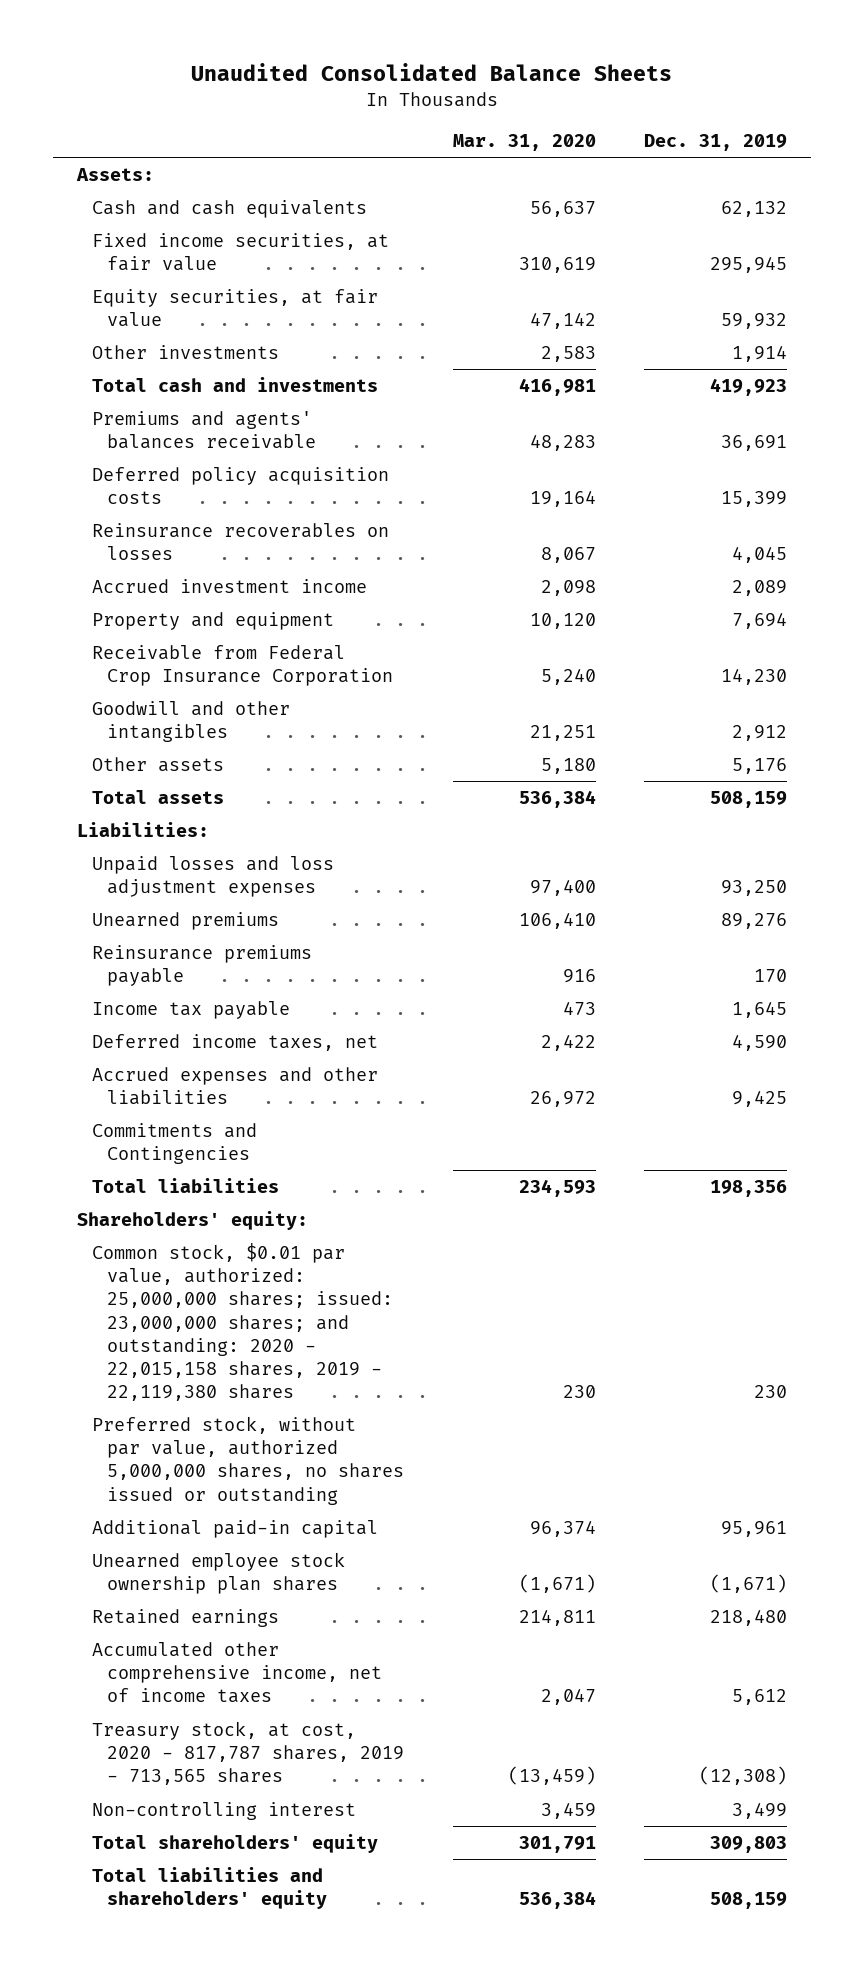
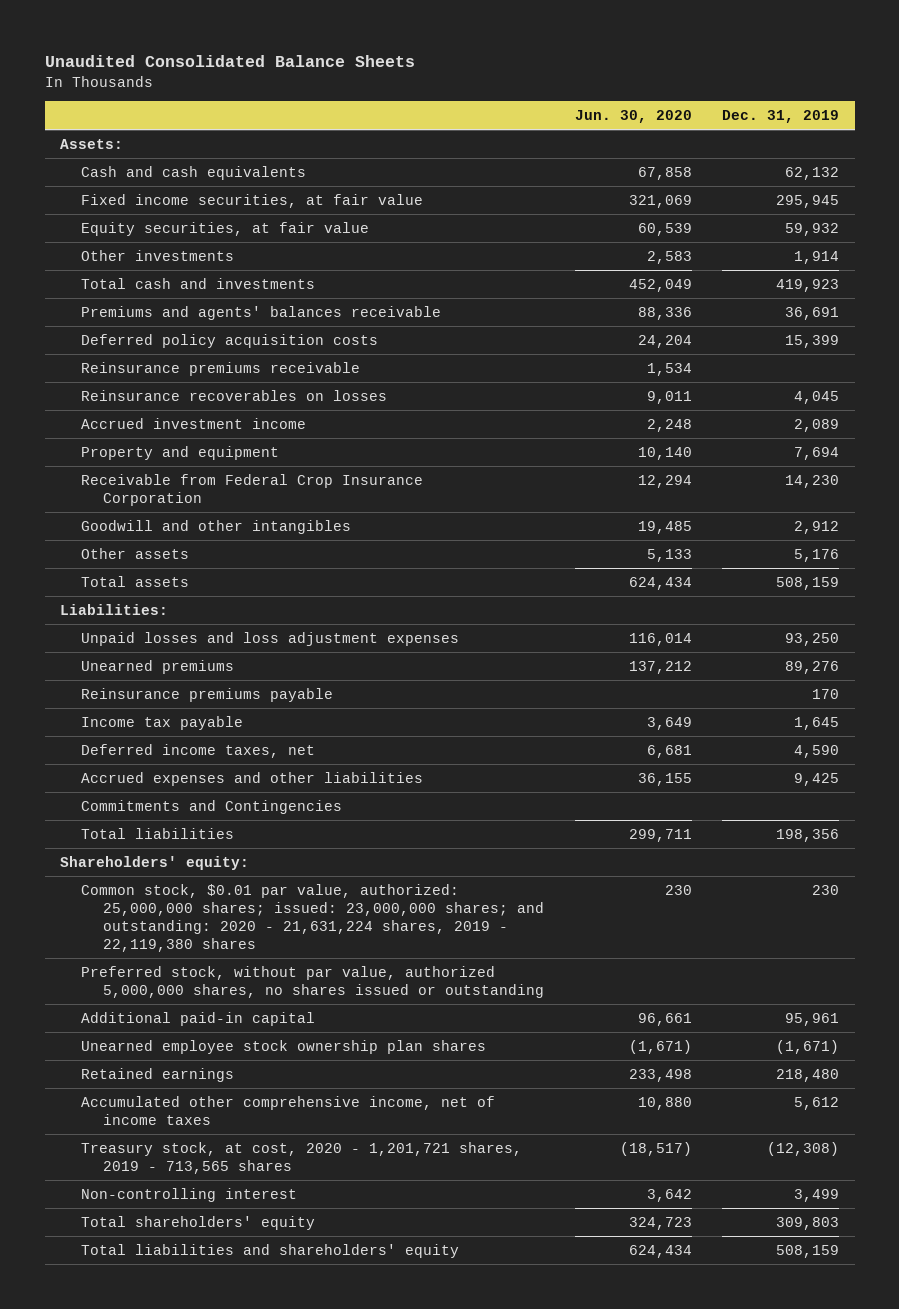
[452,134,596,152] Mar. 31, 2020 -> none
none -> [574,110,692,124] Jun. 30, 2020
none -> [81,361,361,376] Reinsurance premiums receivable
[92,1242,394,1402] Common stock, $0.01 par value, authorized: 25,000,000 shares; issued: 23,000,000 shares; and outstanding: 2020 - 22,015,158 shares, 2019 - 22,119,380 shares -> [81,883,545,952] Common stock, $0.01 par value, authorized: 25,000,000 shares; issued: 23,000,000 shares; and outstanding: 2020 - 21,631,224 shares, 2019 - 22,119,380 shares
[92,1720,405,1786] Treasury stock, at cost, 2020 - 817,787 shares, 2019 - 713,565 shares -> [81,1141,523,1174] Treasury stock, at cost, 2020 - 1,201,721 shares, 2019 - 713,565 shares

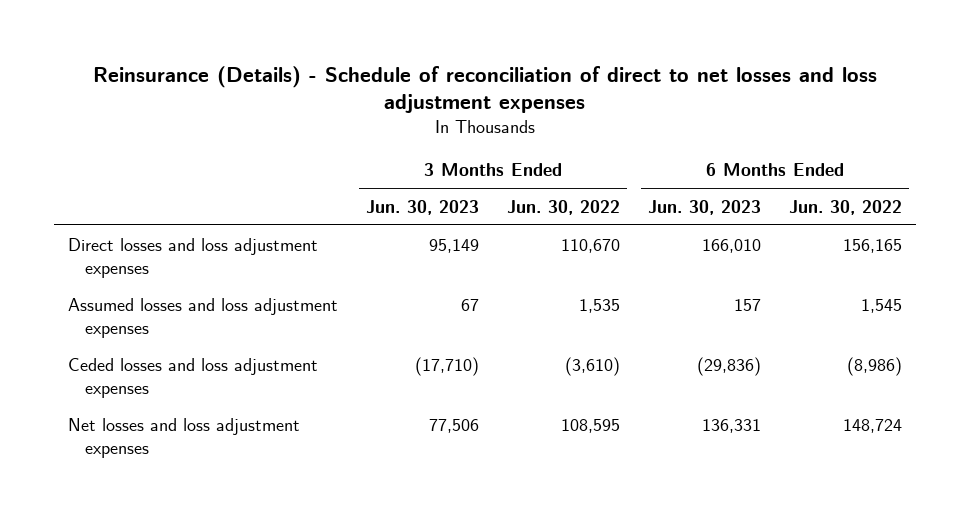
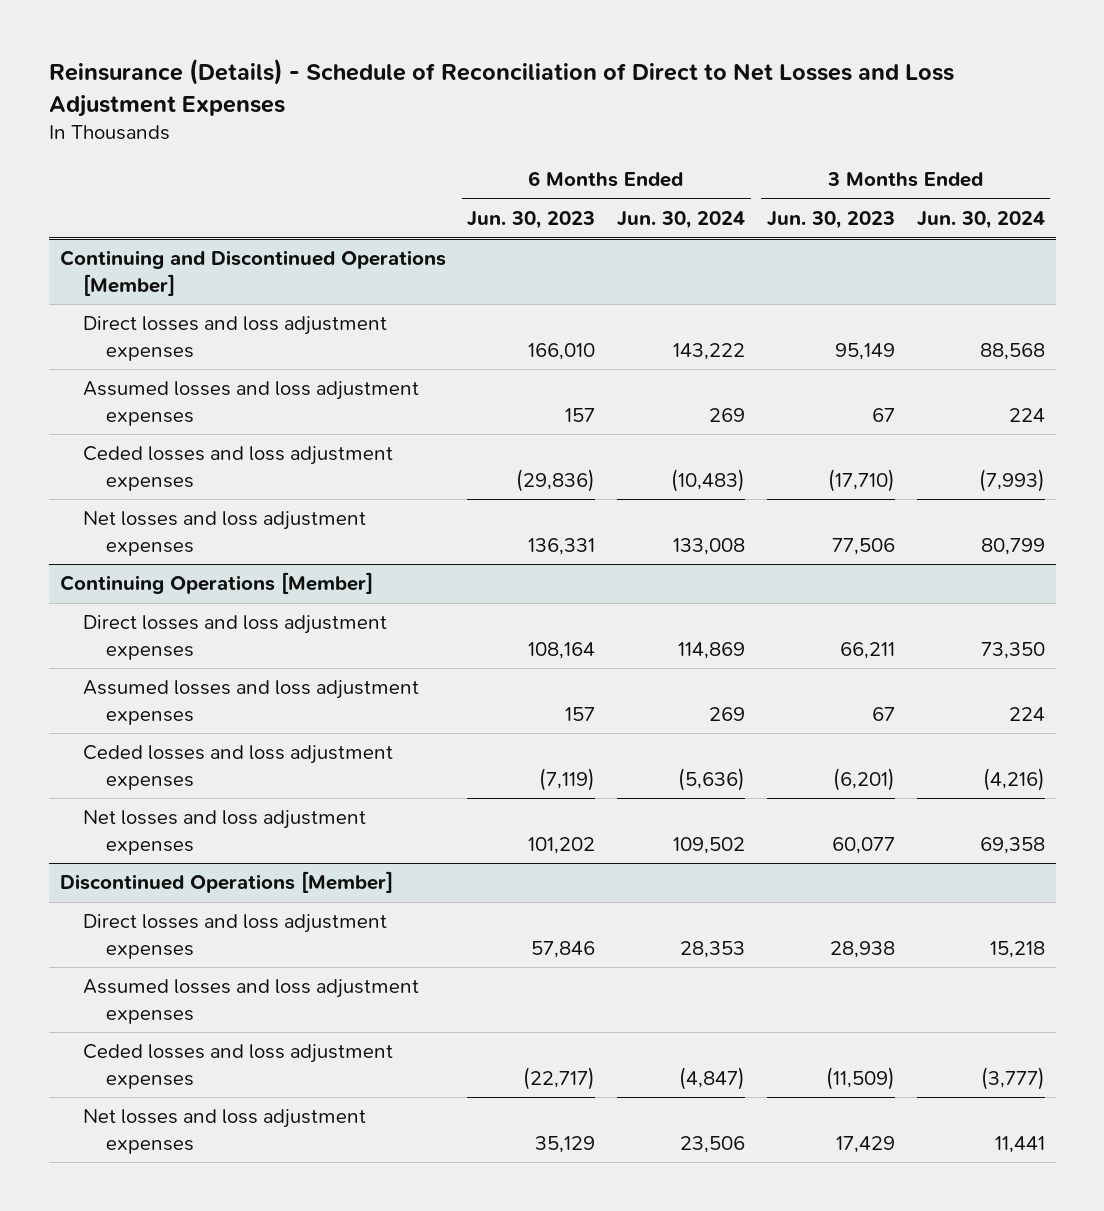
[93,65,878,114] Reinsurance (Details) - Schedule of reconciliation of direct to net losses and loss adjustment expenses -> [48,59,954,117] Reinsurance (Details) - Schedule of Reconciliation of Direct to Net Losses and Loss Adjustment Expenses
[507,199,621,215] Jun. 30, 2022 -> none
[789,199,903,215] Jun. 30, 2022 -> none
none -> [617,210,746,229] Jun. 30, 2024
none -> [916,210,1045,229] Jun. 30, 2024
none -> [59,250,446,296] Continuing and Discontinued Operations [Member]
none -> [59,572,373,595] Continuing Operations [Member]
none -> [82,615,387,660] Direct losses and loss adjustment expenses
none -> [82,680,419,725] Assumed losses and loss adjustment expenses
none -> [82,745,393,790] Ceded losses and loss adjustment expenses
none -> [82,810,366,855] Net losses and loss adjustment expenses
none -> [59,871,393,894] Discontinued Operations [Member]
none -> [82,914,387,959] Direct losses and loss adjustment expenses
none -> [82,979,419,1024] Assumed losses and loss adjustment expenses
none -> [82,1044,393,1089] Ceded losses and loss adjustment expenses
none -> [82,1109,366,1154] Net losses and loss adjustment expenses

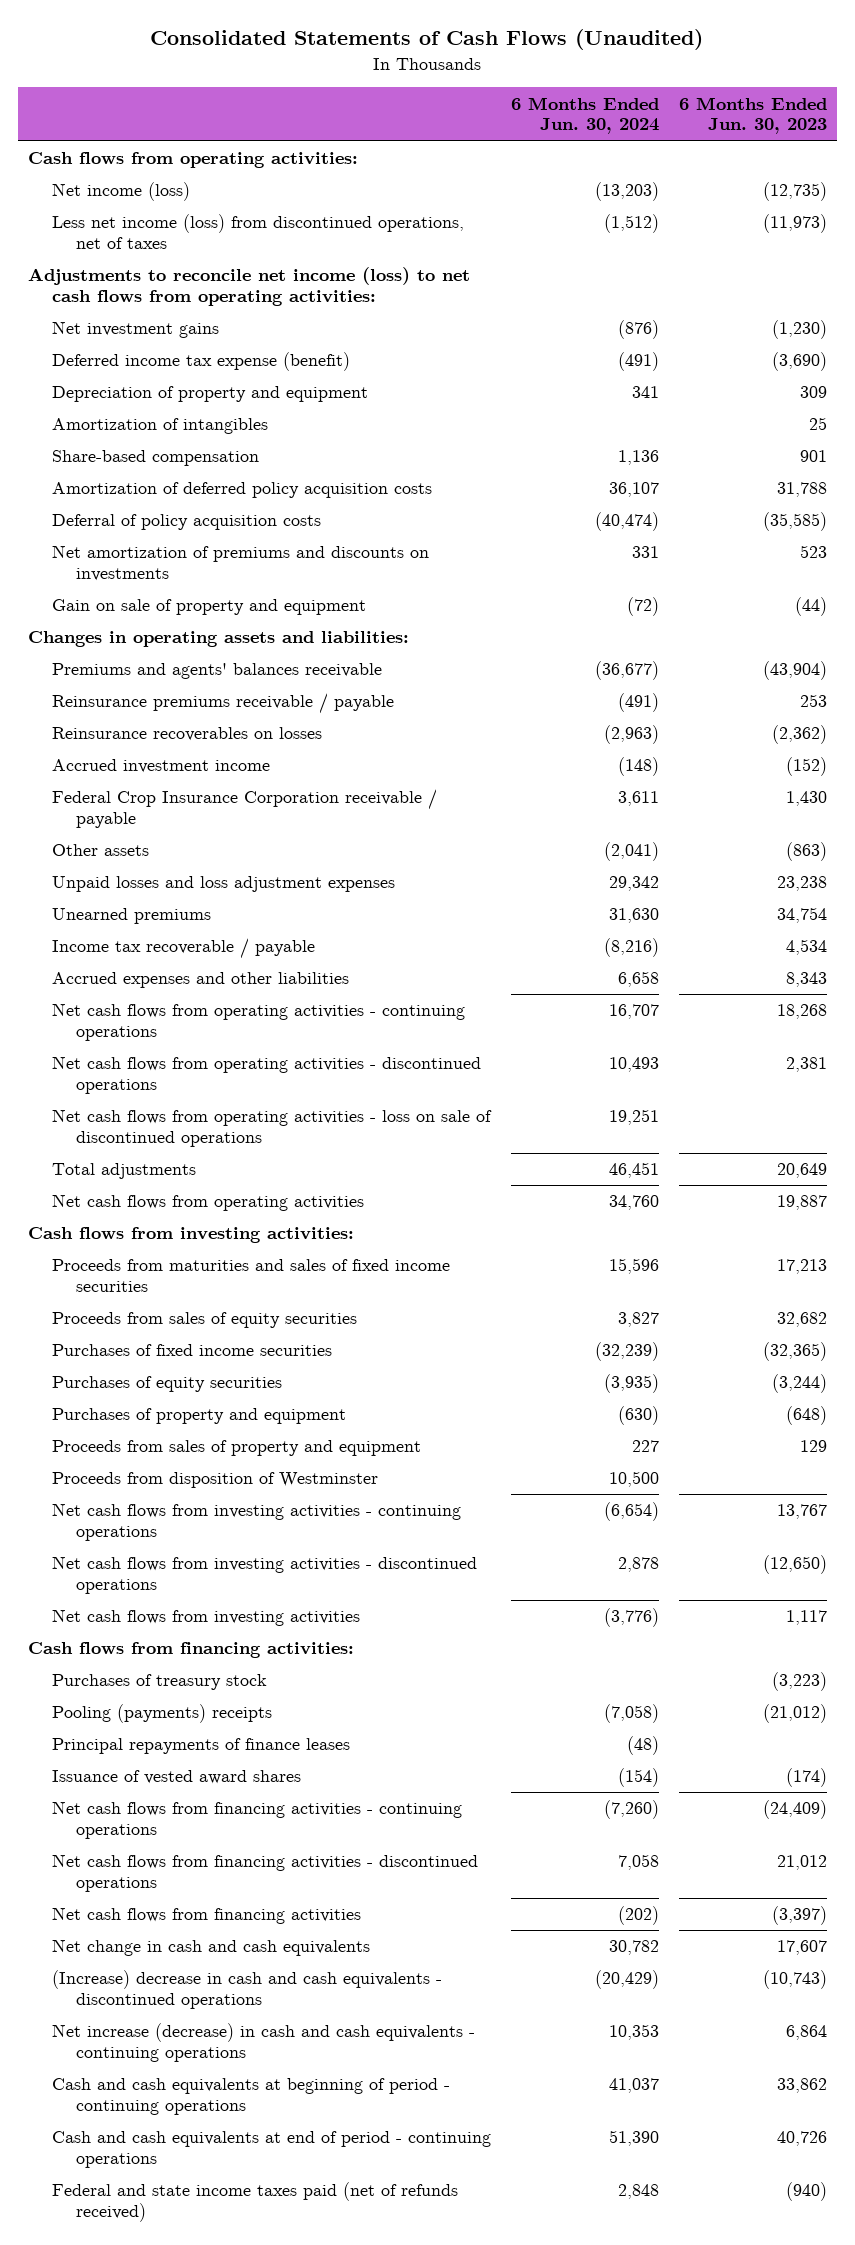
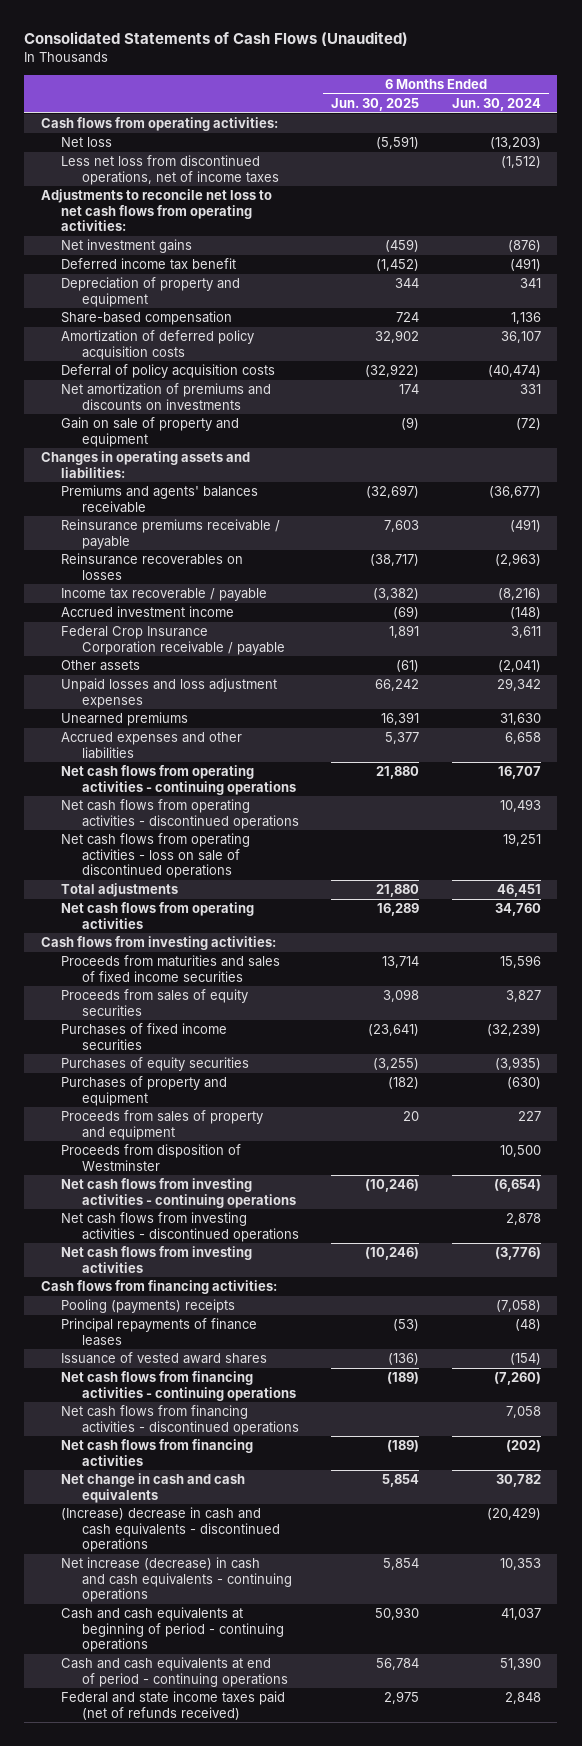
[679,96,828,135] 6 Months Ended Jun. 30, 2023 -> none
none -> [331,97,420,111] Jun. 30, 2025
[51,182,190,202] Net income (loss) -> [61,137,113,148] Net loss
[51,214,464,250] Less net income (loss) from discontinued operations, net of taxes -> [61,155,279,185] Less net loss from discontinued operations, net of income taxes
[27,267,470,307] Adjustments to reconcile net income (loss) to net cash flows from operating activities: -> [40,189,272,232] Adjustments to reconcile net loss to net cash flows from operating activities:
[51,352,350,372] Deferred income tax expense (benefit) -> [61,258,237,271] Deferred income tax benefit
[51,418,268,435] Amortization of intangibles -> none
[51,938,315,960] Income tax recoverable / payable -> [61,588,268,602] Income tax recoverable / payable
[51,1674,267,1691] Purchases of treasury stock -> none

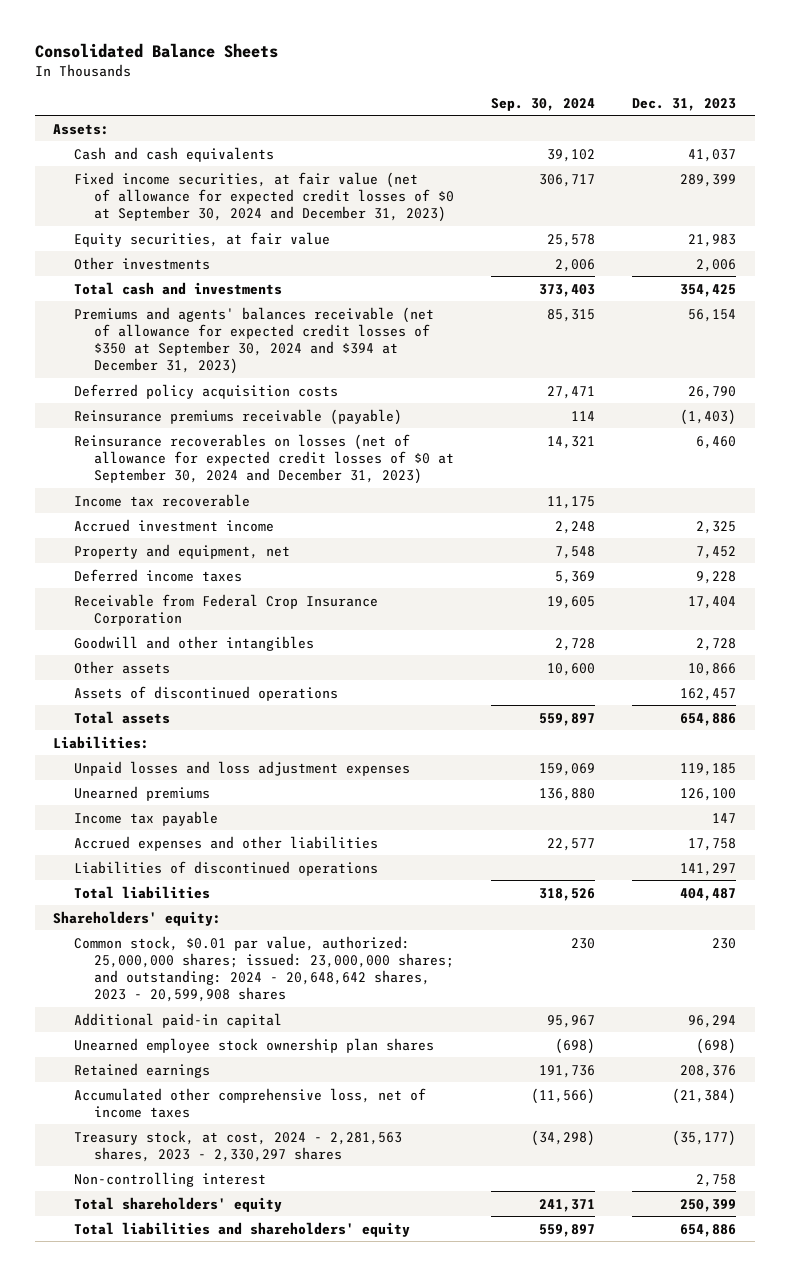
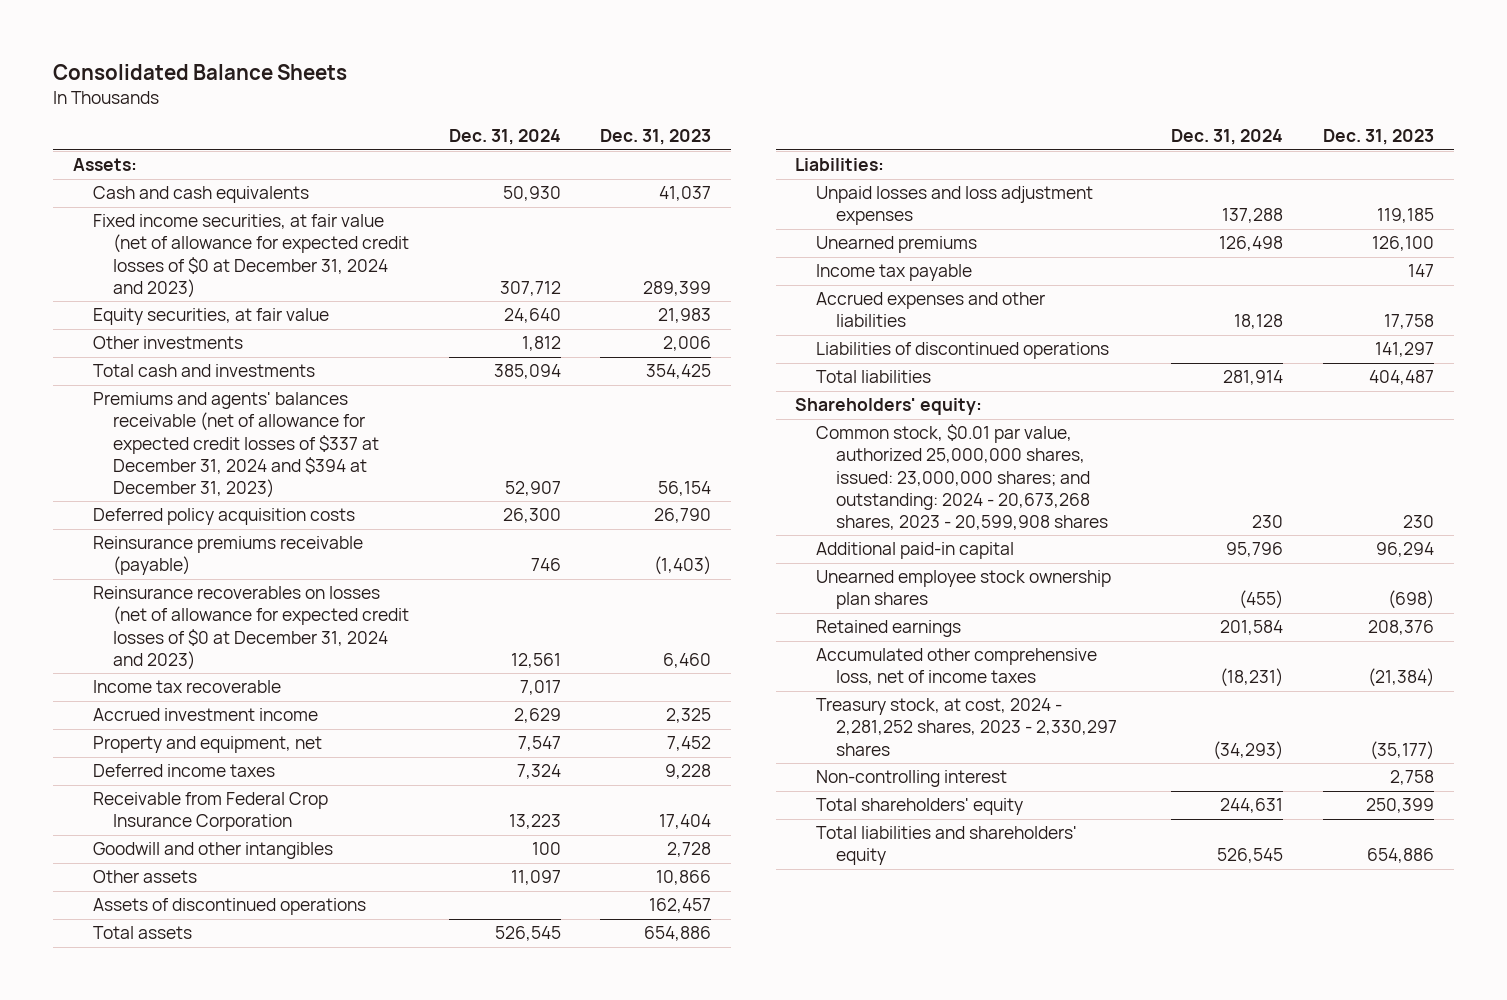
[491,97,596,111] Sep. 30, 2024 -> none
none -> [448,129,561,146] Dec. 31, 2024
[73,171,455,222] Fixed income securities, at fair value (net of allowance for expected credit losses of $0 at September 30, 2024 and December 31, 2023) -> [92,214,410,298] Fixed income securities, at fair value (net of allowance for expected credit losses of $0 at December 31, 2024 and 2023)
[73,306,434,375] Premiums and agents' balances receivable (net of allowance for expected credit losses of $350 at September 30, 2024 and $394 at December 31, 2023) -> [92,392,380,499] Premiums and agents' balances receivable (net of allowance for expected credit losses of $337 at December 31, 2024 and $394 at December 31, 2023)
[73,433,455,484] Reinsurance recoverables on losses (net of allowance for expected credit losses of $0 at September 30, 2024 and December 31, 2023) -> [92,586,410,670] Reinsurance recoverables on losses (net of allowance for expected credit losses of $0 at December 31, 2024 and 2023)
[73,935,455,1003] Common stock, $0.01 par value, authorized: 25,000,000 shares; issued: 23,000,000 shares; and outstanding: 2024 - 20,648,642 shares, 2023 - 20,599,908 shares -> [815,424,1108,531] Common stock, $0.01 par value, authorized 25,000,000 shares, issued: 23,000,000 shares; and outstanding: 2024 - 20,673,268 shares, 2023 - 20,599,908 shares
[73,1129,402,1162] Treasury stock, at cost, 2024 - 2,281,563 shares, 2023 - 2,330,297 shares -> [815,698,1117,756] Treasury stock, at cost, 2024 - 2,281,252 shares, 2023 - 2,330,297 shares

